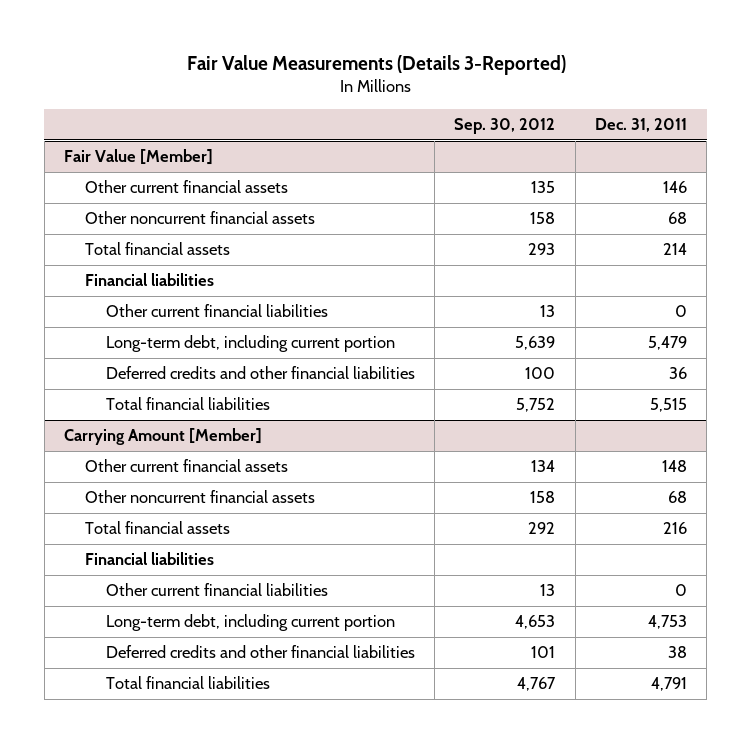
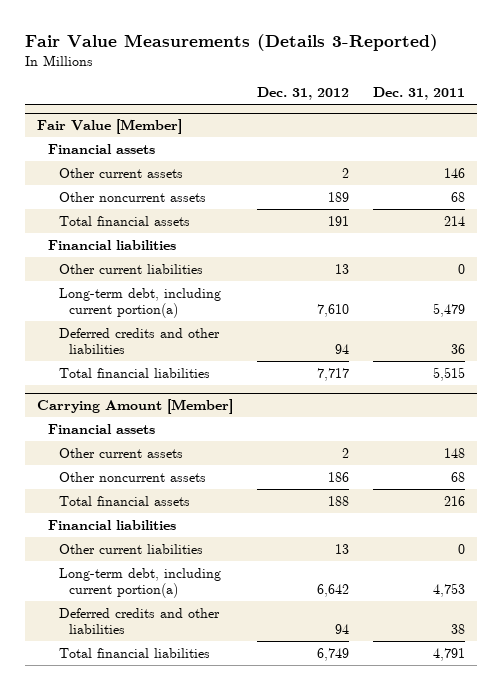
[454,118,556,135] Sep. 30, 2012 -> none
none -> [257,87,350,101] Dec. 31, 2012
none -> [47,143,155,154] Financial assets
[84,180,288,194] Other current financial assets -> [58,167,183,178] Other current assets
[84,211,315,225] Other noncurrent financial assets -> [58,191,206,202] Other noncurrent assets
[105,304,328,318] Other current financial liabilities -> [58,263,203,274] Other current liabilities
[105,335,395,353] Long-term debt, including current portion -> [58,287,221,319] Long-term debt, including current portion(a)
[105,366,415,380] Deferred credits and other financial liabilities -> [58,327,220,355] Deferred credits and other liabilities
none -> [47,423,155,434] Financial assets
[84,459,288,473] Other current financial assets -> [58,447,183,458] Other current assets
[84,490,315,504] Other noncurrent financial assets -> [58,471,206,482] Other noncurrent assets
[105,583,328,597] Other current financial liabilities -> [58,543,203,554] Other current liabilities
[105,614,395,632] Long-term debt, including current portion -> [58,567,221,599] Long-term debt, including current portion(a)
[105,645,415,659] Deferred credits and other financial liabilities -> [58,607,220,635] Deferred credits and other liabilities

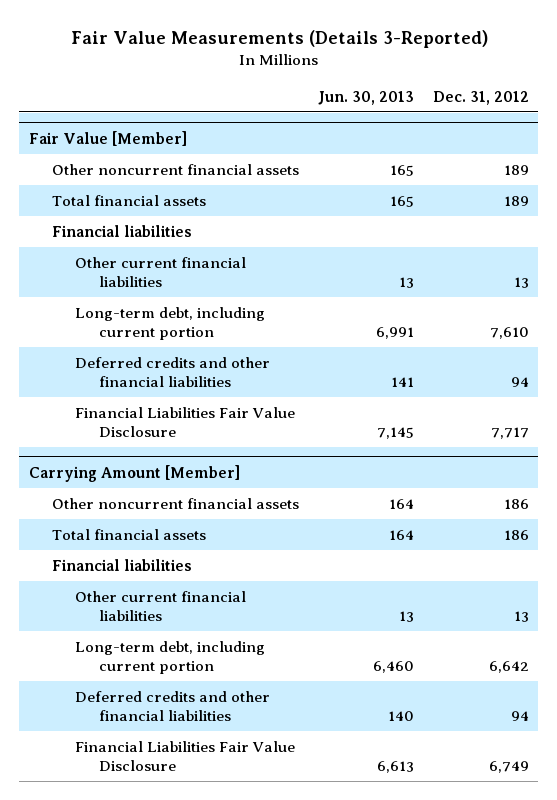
[373,87,466,101] Dec. 31, 2011 -> none
none -> [317,90,414,105] Jun. 30, 2013
[47,143,155,154] Financial assets -> none
[58,167,183,178] Other current assets -> none
[58,191,206,202] Other noncurrent assets -> [52,163,300,175] Other noncurrent financial assets
[328,215,350,226] 191 -> [503,195,529,206] 189
[58,263,203,274] Other current liabilities -> [75,256,247,288] Other current financial liabilities
[58,287,221,319] Long-term debt, including current portion(a) -> [75,306,266,341] Long-term debt, including current portion
[58,327,220,355] Deferred credits and other liabilities -> [75,356,271,388] Deferred credits and other financial liabilities
[58,367,210,378] Total financial liabilities -> [75,406,296,438] Financial Liabilities Fair Value Disclosure
[47,423,155,434] Financial assets -> none
[58,447,183,458] Other current assets -> none
[58,471,206,482] Other noncurrent assets -> [52,497,300,509] Other noncurrent financial assets
[328,495,350,506] 188 -> [503,529,529,540] 186
[58,543,203,554] Other current liabilities -> [75,590,247,622] Other current financial liabilities
[58,567,221,599] Long-term debt, including current portion(a) -> [75,640,266,675] Long-term debt, including current portion
[58,607,220,635] Deferred credits and other liabilities -> [75,690,271,722] Deferred credits and other financial liabilities
[58,647,210,658] Total financial liabilities -> [75,740,296,772] Financial Liabilities Fair Value Disclosure

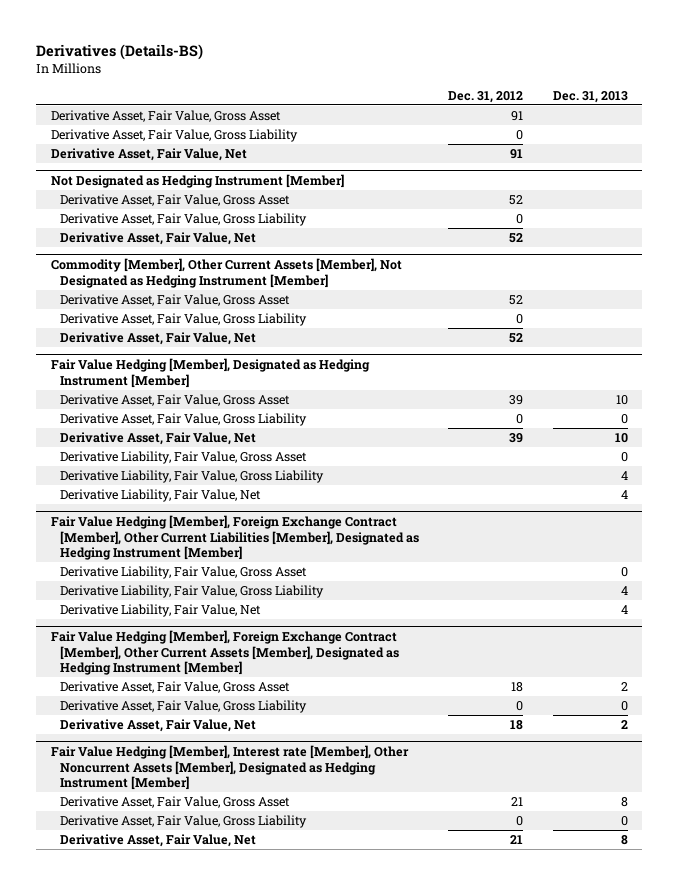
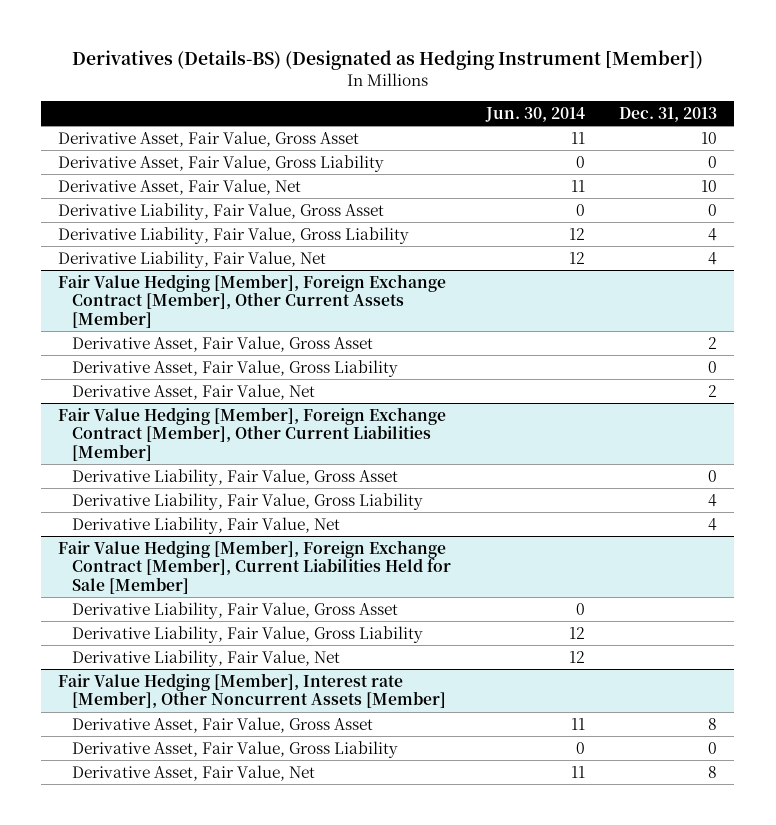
[35,43,203,60] Derivatives (Details-BS) -> [71,50,703,71] Derivatives (Details-BS) (Designated as Hedging Instrument [Member])
[448,90,524,103] Dec. 31, 2012 -> none
none -> [484,106,585,122] Jun. 30, 2014
[50,110,281,123] Derivative Asset, Fair Value, Gross Asset -> none
[50,129,298,143] Derivative Asset, Fair Value, Gross Liability -> none
[50,148,247,162] Derivative Asset, Fair Value, Net -> none
[50,174,344,189] Not Designated as Hedging Instrument [Member] -> none
[60,194,291,207] Derivative Asset, Fair Value, Gross Asset -> none
[60,213,308,227] Derivative Asset, Fair Value, Gross Liability -> none
[60,232,257,246] Derivative Asset, Fair Value, Net -> none
[50,258,402,288] Commodity [Member], Other Current Assets [Member], Not Designated as Hedging Instrument [Member] -> none
[60,294,291,307] Derivative Asset, Fair Value, Gross Asset -> none
[60,313,308,327] Derivative Asset, Fair Value, Gross Liability -> none
[60,332,257,346] Derivative Asset, Fair Value, Net -> none
[50,358,370,388] Fair Value Hedging [Member], Designated as Hedging Instrument [Member] -> none
[50,515,420,561] Fair Value Hedging [Member], Foreign Exchange Contract [Member], Other Current Liabilities [Member], Designated as Hedging Instrument [Member] -> none
[60,566,308,580] Derivative Liability, Fair Value, Gross Asset -> none
[60,585,325,599] Derivative Liability, Fair Value, Gross Liability -> none
[60,604,262,618] Derivative Liability, Fair Value, Net -> none
[50,630,400,676] Fair Value Hedging [Member], Foreign Exchange Contract [Member], Other Current Assets [Member], Designated as Hedging Instrument [Member] -> [58,273,447,328] Fair Value Hedging [Member], Foreign Exchange Contract [Member], Other Current Assets [Member]
none -> [58,406,447,461] Fair Value Hedging [Member], Foreign Exchange Contract [Member], Other Current Liabilities [Member]
none -> [72,468,399,486] Derivative Liability, Fair Value, Gross Asset
none -> [72,492,424,510] Derivative Liability, Fair Value, Gross Liability
none -> [72,516,341,534] Derivative Liability, Fair Value, Net
none -> [58,539,452,594] Fair Value Hedging [Member], Foreign Exchange Contract [Member], Current Liabilities Held for Sale [Member]
none -> [72,601,399,619] Derivative Liability, Fair Value, Gross Asset
none -> [72,625,424,643] Derivative Liability, Fair Value, Gross Liability
none -> [72,649,341,667] Derivative Liability, Fair Value, Net
[50,745,409,791] Fair Value Hedging [Member], Interest rate [Member], Other Noncurrent Assets [Member], Designated as Hedging Instrument [Member] -> [58,672,447,709] Fair Value Hedging [Member], Interest rate [Member], Other Noncurrent Assets [Member]

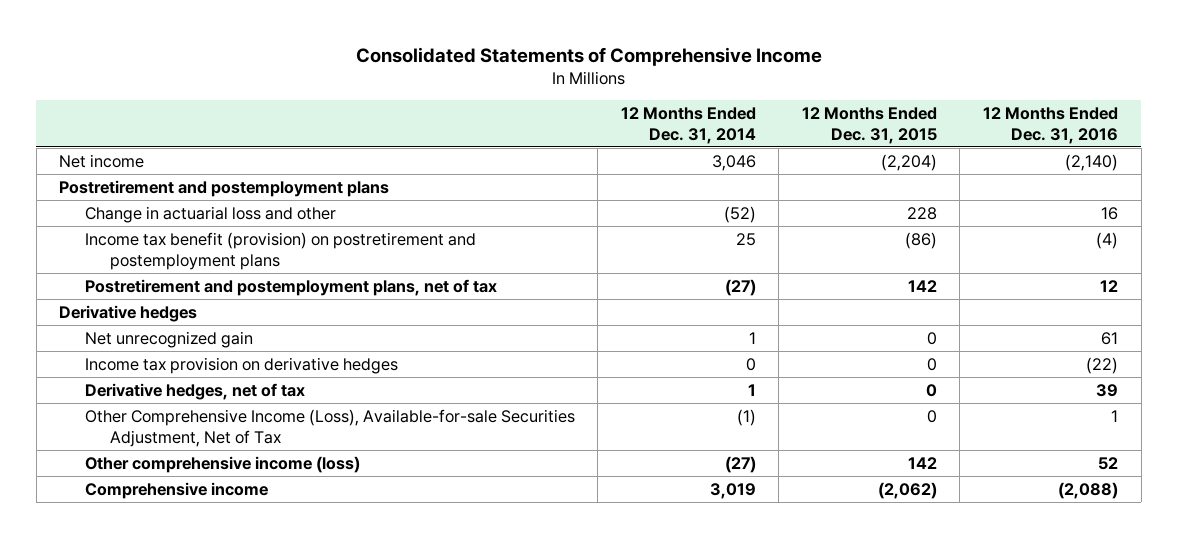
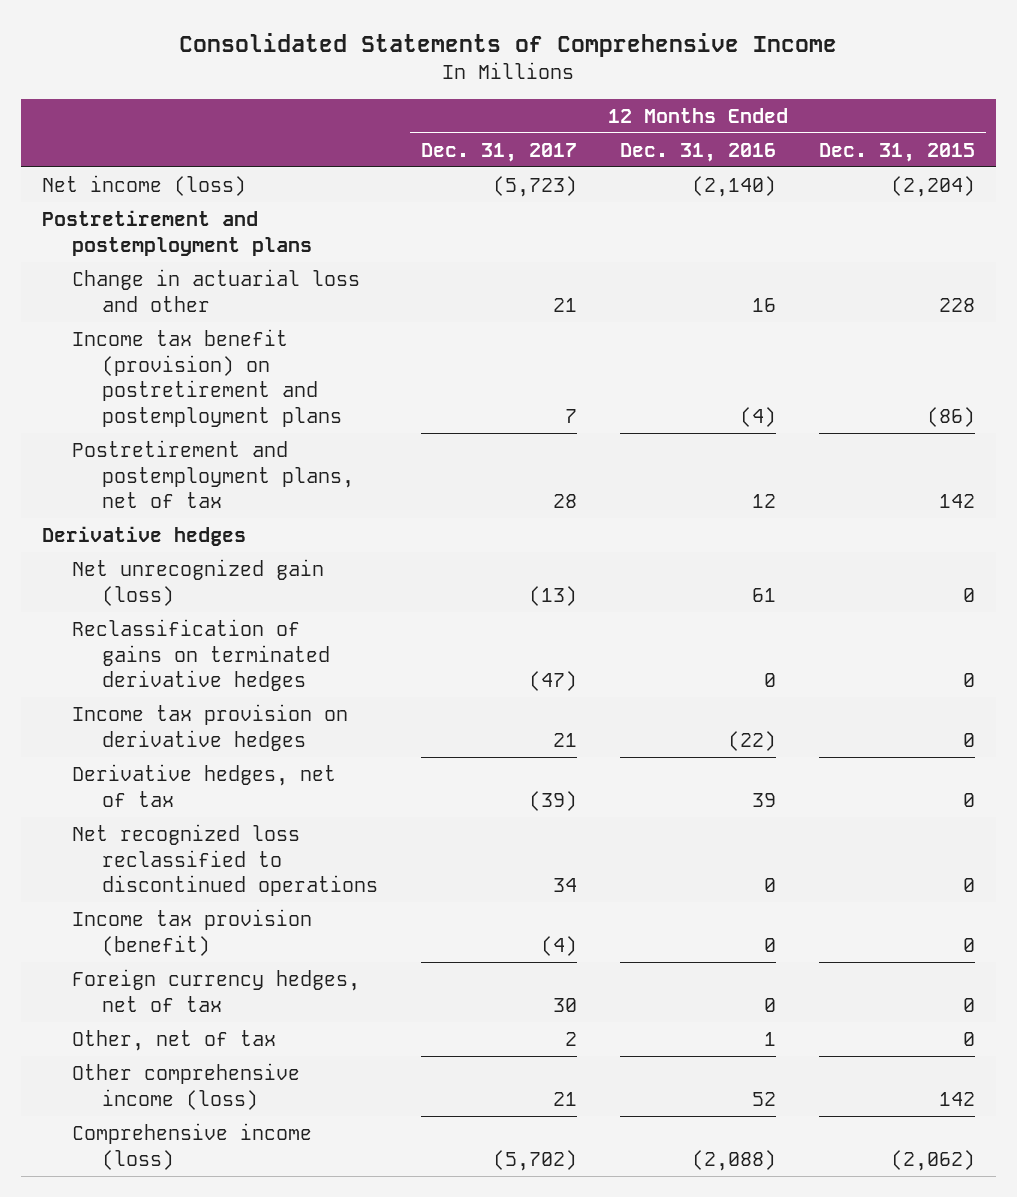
[620,106,756,144] 12 Months Ended Dec. 31, 2014 -> none
none -> [420,142,577,162] Dec. 31, 2017
[59,153,145,168] Net income -> [42,174,247,196] Net income (loss)
[84,330,253,348] Net unrecognized gain -> [71,558,324,606] Net unrecognized gain (loss)
none -> [71,618,330,692] Reclassification of gains on terminated derivative hedges
none -> [71,823,378,897] Net recognized loss reclassified to discontinued operations
none -> [71,908,312,956] Income tax provision (benefit)
none -> [71,968,360,1012] Foreign currency hedges, net of tax
[84,408,575,447] Other Comprehensive Income (Loss), Available-for-sale Securities Adjustment, Net of Tax -> [71,1029,276,1051] Other, net of tax
[84,481,268,499] Comprehensive income -> [71,1122,312,1170] Comprehensive income (loss)

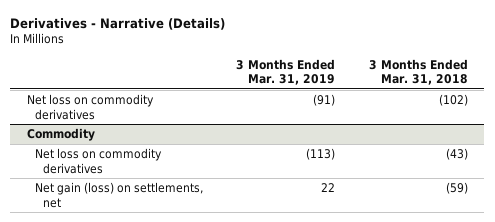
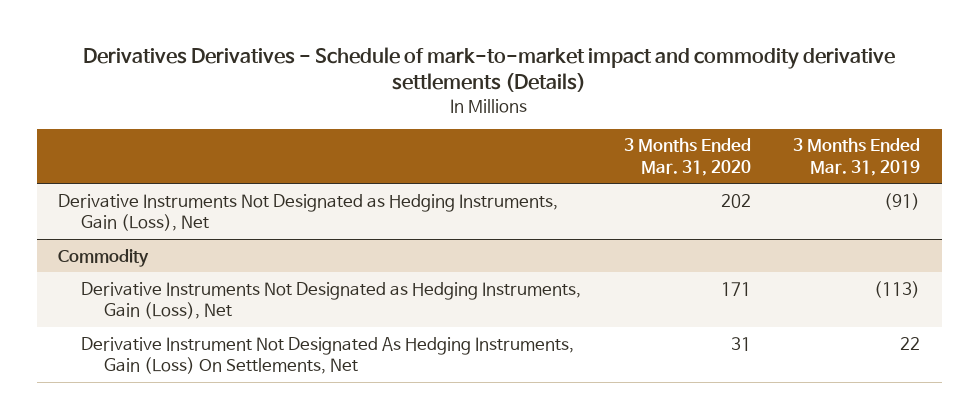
[10,17,226,30] Derivatives - Narrative (Details) -> [83,46,896,93] Derivatives Derivatives - Schedule of mark-to-market impact and commodity derivative settlements (Details)
[368,58,468,86] 3 Months Ended Mar. 31, 2018 -> none
none -> [623,138,751,176] 3 Months Ended Mar. 31, 2020
[26,94,154,120] Net loss on commodity derivatives -> [58,193,559,232] Derivative Instruments Not Designated as Hedging Instruments, Gain (Loss), Net
[35,148,163,174] Net loss on commodity derivatives -> [81,281,582,320] Derivative Instruments Not Designated as Hedging Instruments, Gain (Loss), Net
[35,182,204,208] Net gain (loss) on settlements, net -> [81,336,575,375] Derivative Instrument Not Designated As Hedging Instruments, Gain (Loss) On Settlements, Net

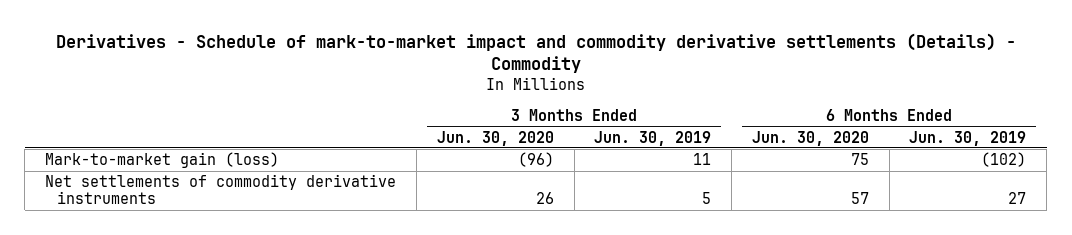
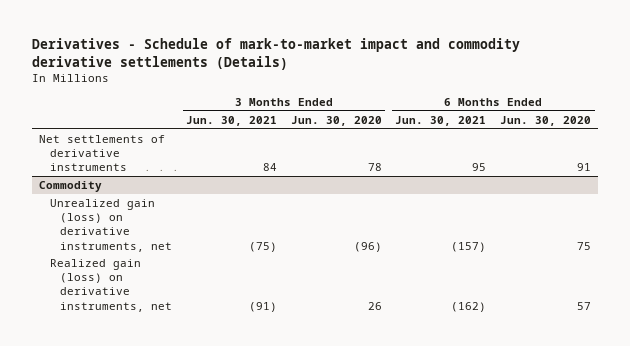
[55,32,1016,74] Derivatives - Schedule of mark-to-market impact and commodity derivative settlements (Details) - Commodity -> [31,38,520,70] Derivatives - Schedule of mark-to-market impact and commodity derivative settlements (Details)
[594,130,712,146] Jun. 30, 2019 -> none
[909,130,1027,146] Jun. 30, 2019 -> none
none -> [185,115,277,126] Jun. 30, 2021
none -> [395,115,487,126] Jun. 30, 2021
none -> [38,134,165,172] Net settlements of derivative instruments
none -> [38,180,102,192] Commodity
[45,152,280,169] Mark-to-market gain (loss) -> [49,198,173,252] Unrealized gain (loss) on derivative instruments, net
[45,174,397,205] Net settlements of commodity derivative instruments -> [49,258,173,312] Realized gain (loss) on derivative instruments, net

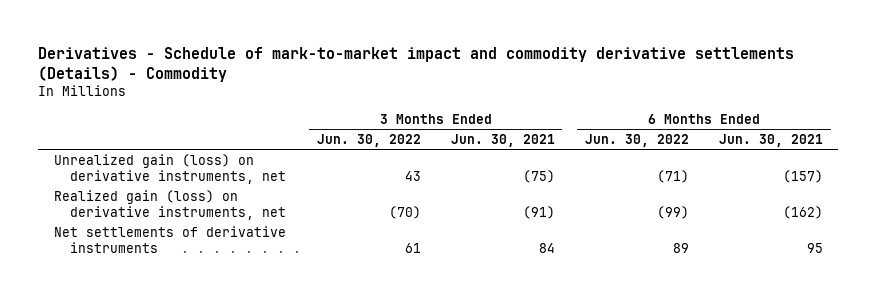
[31,38,520,70] Derivatives - Schedule of mark-to-market impact and commodity derivative settlements (Details) -> [38,46,795,82] Derivatives - Schedule of mark-to-market impact and commodity derivative settlements (Details) - Commodity
[290,115,382,126] Jun. 30, 2020 -> none
[500,115,592,126] Jun. 30, 2020 -> none
none -> [316,133,421,147] Jun. 30, 2022
none -> [585,133,690,147] Jun. 30, 2022
[38,180,102,192] Commodity -> none
[38,134,165,172] Net settlements of derivative instruments -> [53,225,286,253] Net settlements of derivative instruments

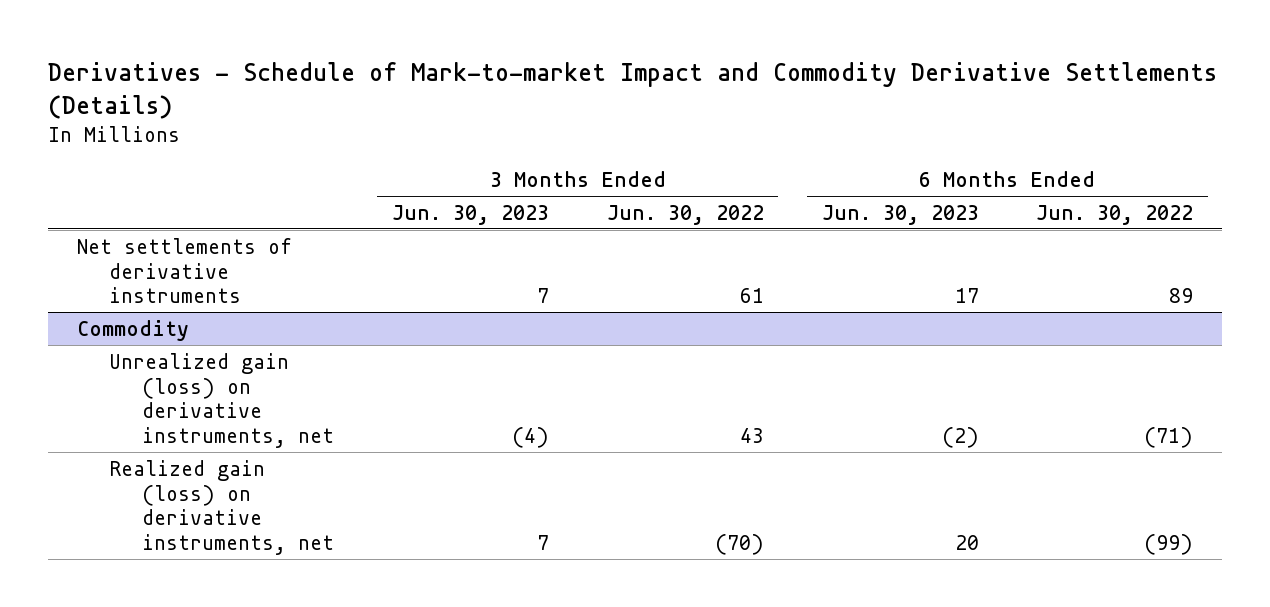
[38,46,795,82] Derivatives - Schedule of mark-to-market impact and commodity derivative settlements (Details) - Commodity -> [47,61,1217,119] Derivatives - Schedule of Mark-to-market Impact and Commodity Derivative Settlements (Details)
[450,133,555,147] Jun. 30, 2021 -> none
[719,133,824,147] Jun. 30, 2021 -> none
none -> [391,204,549,225] Jun. 30, 2023
none -> [821,204,979,225] Jun. 30, 2023
[53,225,286,253] Net settlements of derivative instruments -> [76,237,292,304] Net settlements of derivative instruments
none -> [76,319,189,341] Commodity

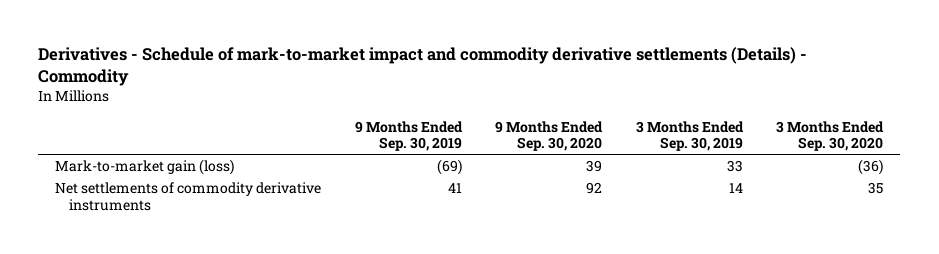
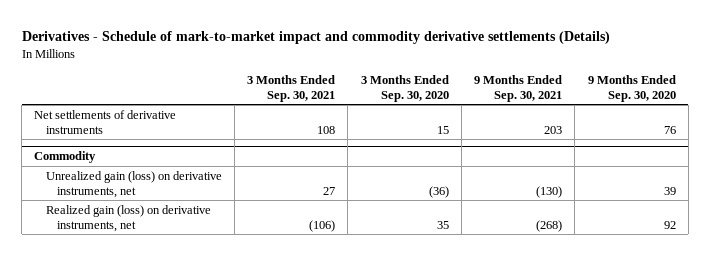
[38,47,808,87] Derivatives - Schedule of mark-to-market impact and commodity derivative settlements (Details) - Commodity -> [21,30,610,44] Derivatives - Schedule of mark-to-market impact and commodity derivative settlements (Details)
[354,120,463,152] 9 Months Ended Sep. 30, 2019 -> none
[635,120,744,152] 3 Months Ended Sep. 30, 2019 -> none
none -> [247,74,336,102] 3 Months Ended Sep. 30, 2021
none -> [474,74,563,102] 9 Months Ended Sep. 30, 2021
none -> [34,109,177,134] Net settlements of derivative instruments
none -> [34,151,97,164] Commodity
[55,159,235,176] Mark-to-market gain (loss) -> [45,170,222,198] Unrealized gain (loss) on derivative instruments, net
[55,182,322,211] Net settlements of commodity derivative instruments -> [45,204,211,232] Realized gain (loss) on derivative instruments, net

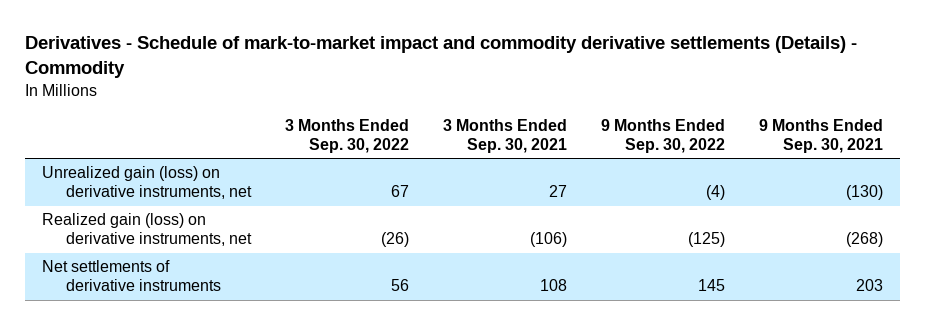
[21,30,610,44] Derivatives - Schedule of mark-to-market impact and commodity derivative settlements (Details) -> [24,36,857,79] Derivatives - Schedule of mark-to-market impact and commodity derivative settlements (Details) - Commodity
[360,74,449,102] 3 Months Ended Sep. 30, 2020 -> none
[587,74,676,102] 9 Months Ended Sep. 30, 2020 -> none
none -> [285,118,410,153] 3 Months Ended Sep. 30, 2022
none -> [601,118,726,153] 9 Months Ended Sep. 30, 2022
[34,151,97,164] Commodity -> none
[34,109,177,134] Net settlements of derivative instruments -> [41,260,222,292] Net settlements of derivative instruments

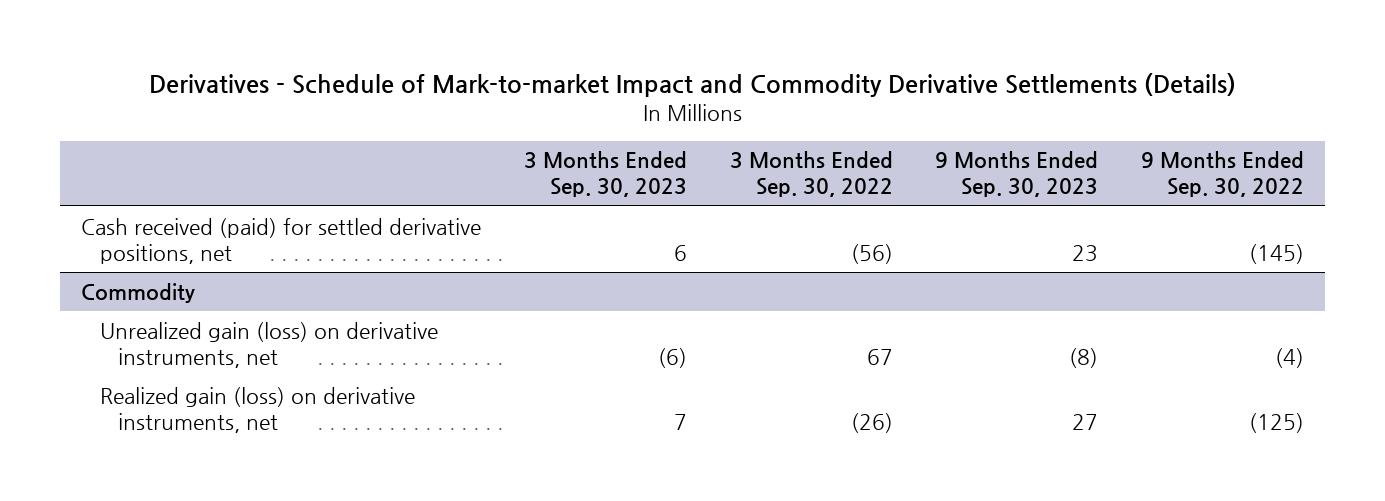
[24,36,857,79] Derivatives - Schedule of mark-to-market impact and commodity derivative settlements (Details) - Commodity -> [148,72,1236,97] Derivatives - Schedule of Mark-to-market Impact and Commodity Derivative Settlements (Details)
[443,118,568,153] 3 Months Ended Sep. 30, 2021 -> none
[759,118,884,153] 9 Months Ended Sep. 30, 2021 -> none
none -> [523,151,687,198] 3 Months Ended Sep. 30, 2023
none -> [935,151,1099,198] 9 Months Ended Sep. 30, 2023
none -> [81,217,482,264] Cash received (paid) for settled derivative positions, net
none -> [81,282,196,303] Commodity
[41,260,222,292] Net settlements of derivative instruments -> none

